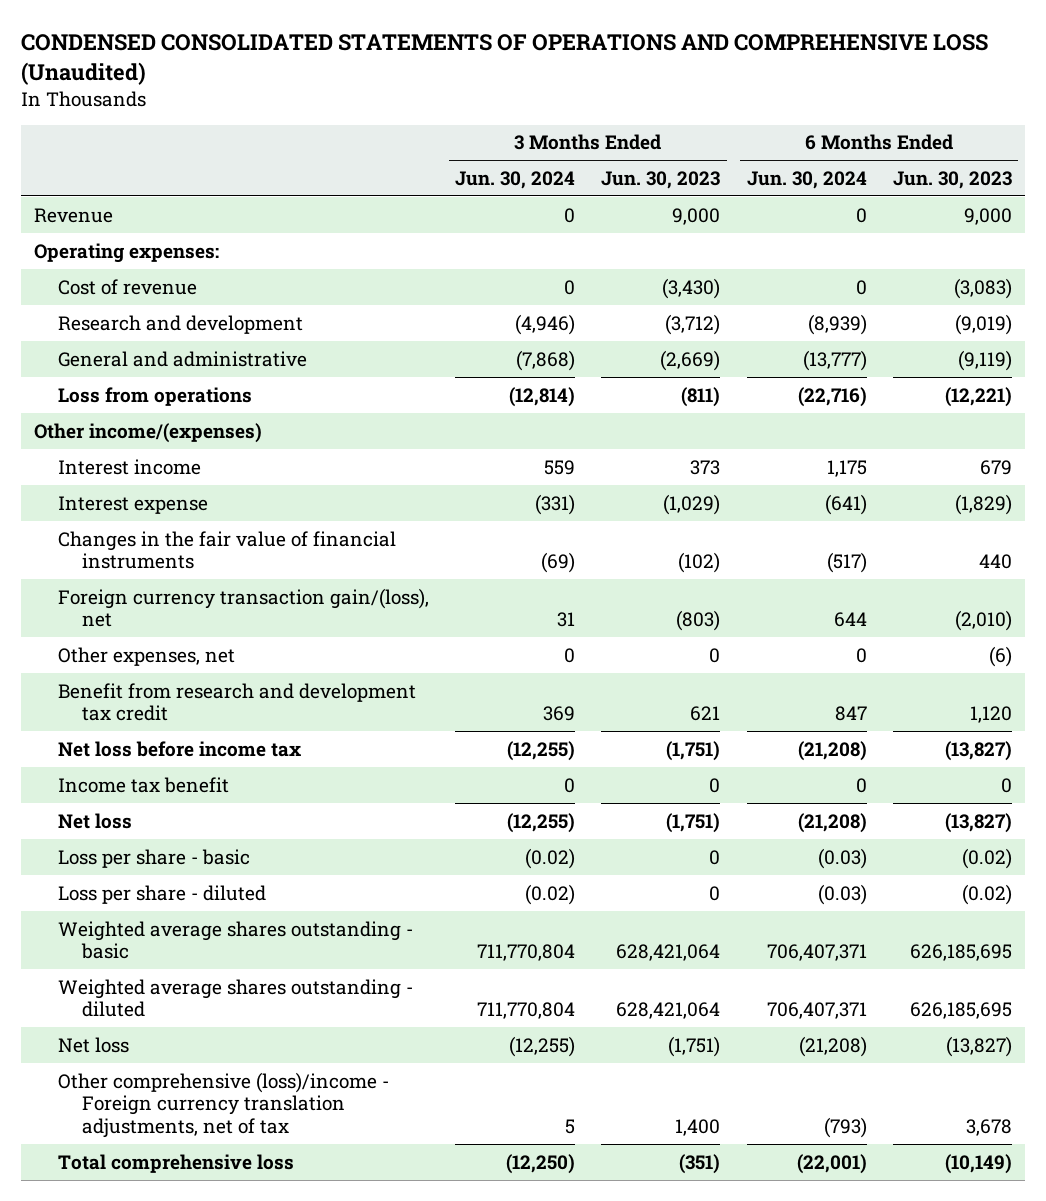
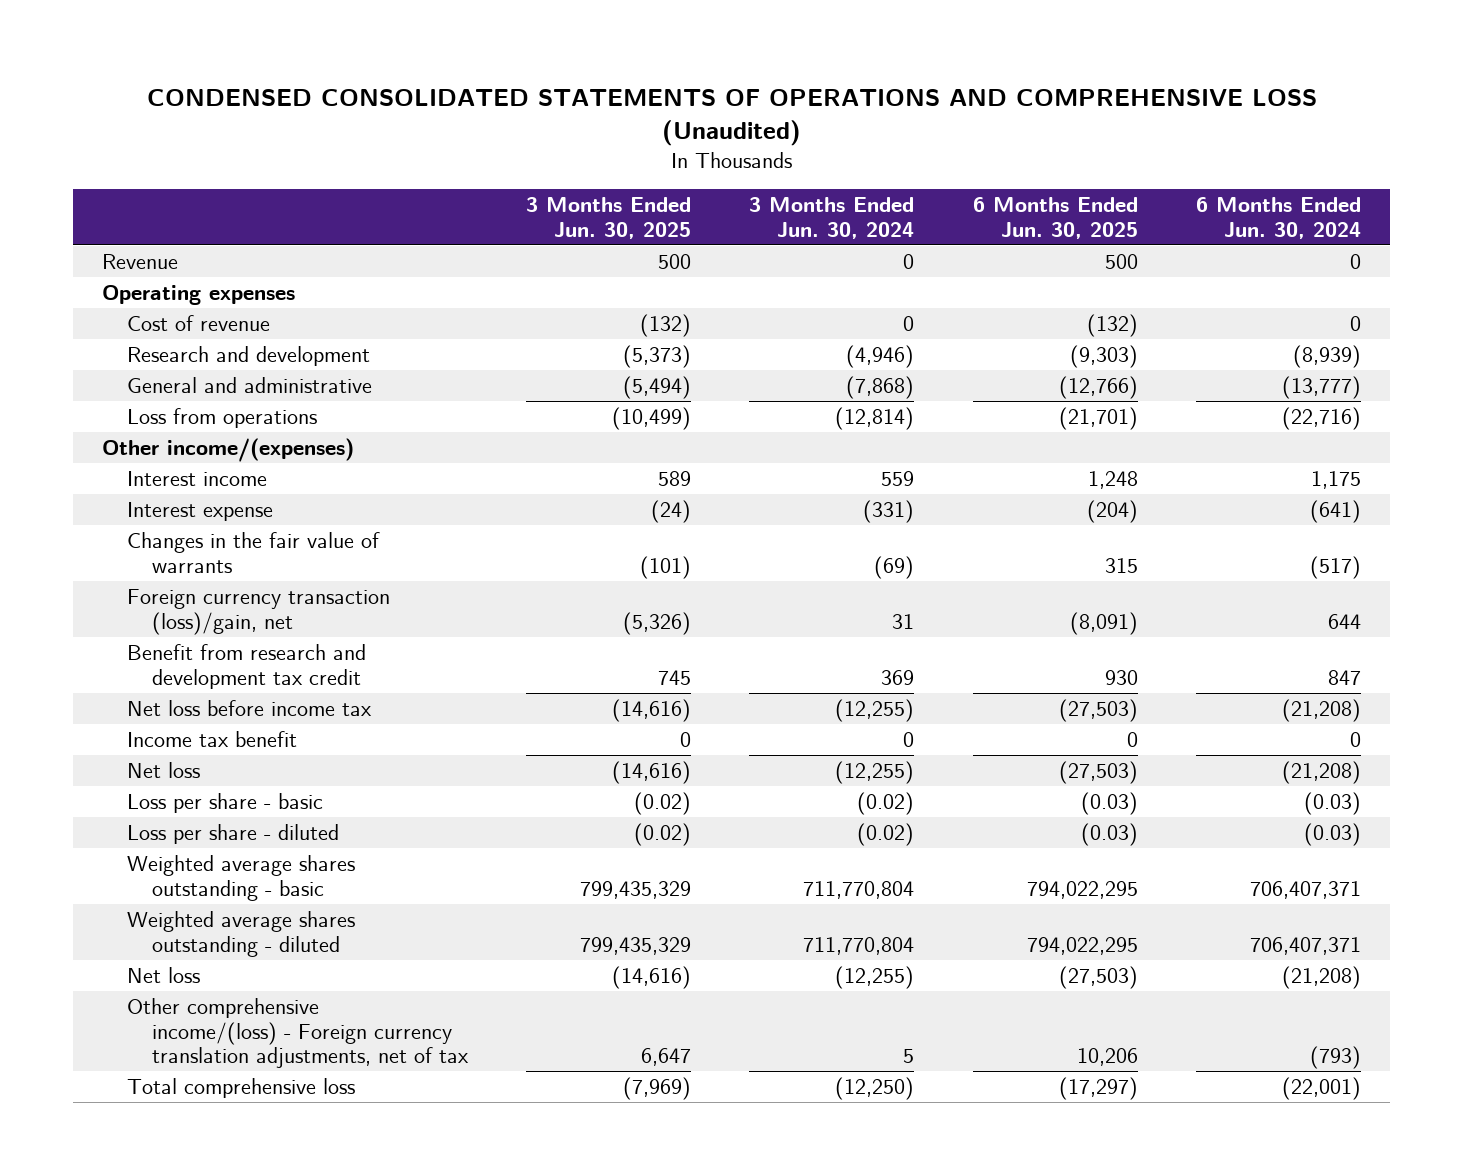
[601,170,721,189] Jun. 30, 2023 -> none
[892,170,1012,189] Jun. 30, 2023 -> none
none -> [526,197,692,239] 3 Months Ended Jun. 30, 2025
none -> [972,197,1138,239] 6 Months Ended Jun. 30, 2025
[33,242,219,263] Operating expenses: -> [102,285,296,306] Operating expenses
[58,646,236,666] Other expenses, net -> none
[58,530,397,570] Changes in the fair value of financial instruments -> [126,532,380,573] Changes in the fair value of warrants
[58,587,430,628] Foreign currency transaction gain/(loss), net -> [126,589,390,635] Foreign currency transaction (loss)/gain, net
[58,1071,390,1138] Other comprehensive (loss)/income - Foreign currency translation adjustments, net of tax -> [126,998,469,1069] Other comprehensive income/(loss) - Foreign currency translation adjustments, net of tax

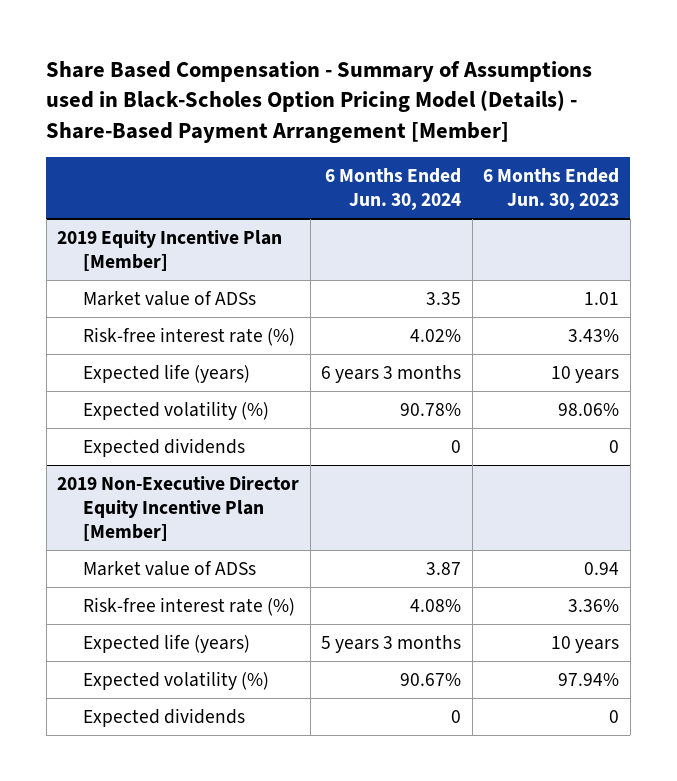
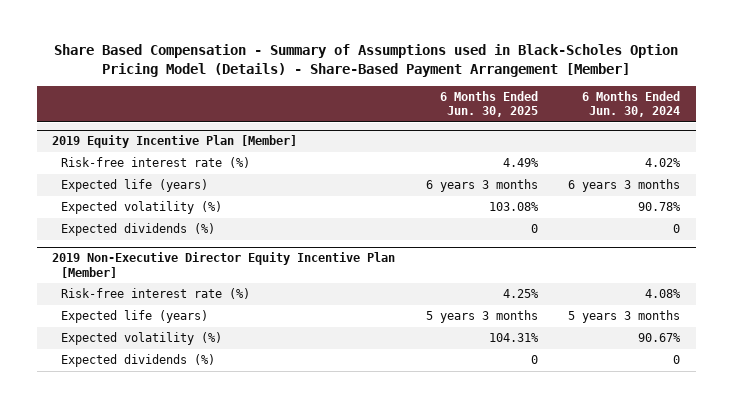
[483,168,620,211] 6 Months Ended Jun. 30, 2023 -> none
none -> [439,90,538,118] 6 Months Ended Jun. 30, 2025
[83,290,257,306] Market value of ADSs -> none
[83,437,246,457] Expected dividends -> [60,223,215,237] Expected dividends (%)
[83,560,257,576] Market value of ADSs -> none
[83,707,246,727] Expected dividends -> [60,354,215,368] Expected dividends (%)

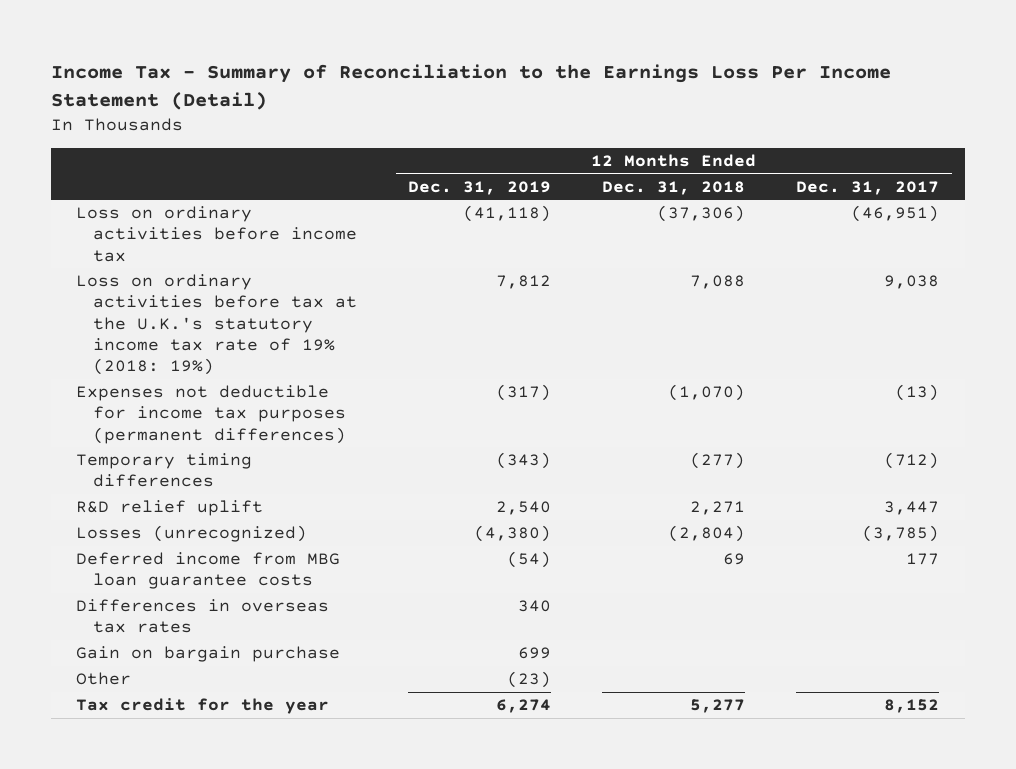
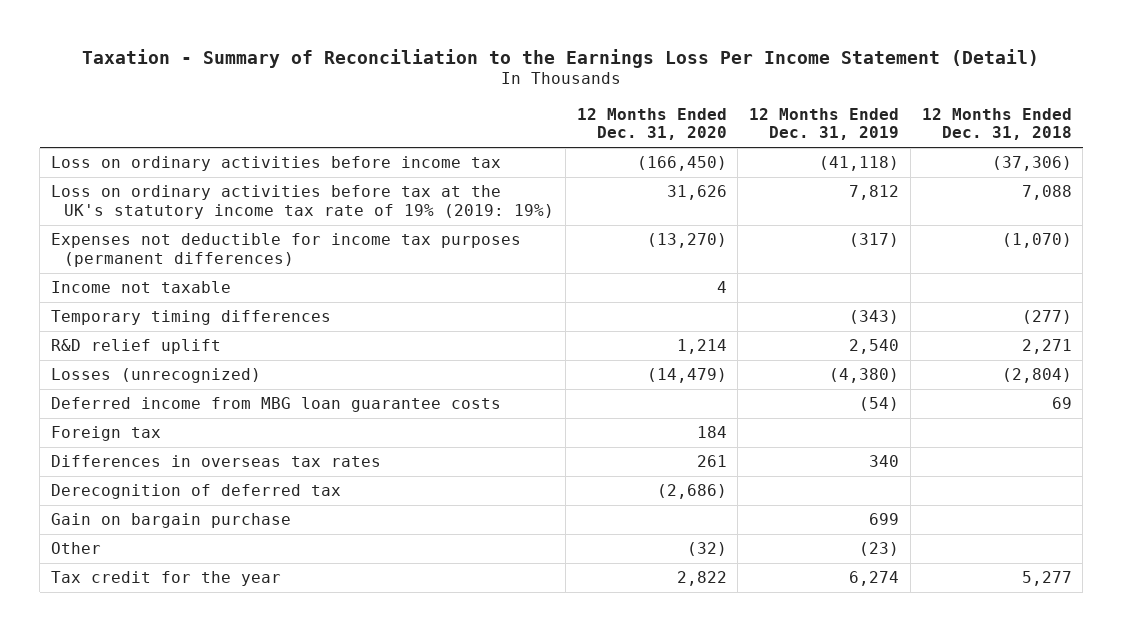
[50,64,891,111] Income Tax - Summary of Reconciliation to the Earnings Loss Per Income Statement (Detail) -> [82,48,1040,68] Taxation - Summary of Reconciliation to the Earnings Loss Per Income Statement (Detail)
[796,180,940,195] Dec. 31, 2017 -> none
none -> [576,107,727,141] 12 Months Ended Dec. 31, 2020
[76,274,358,375] Loss on ordinary activities before tax at the U.K.'s statutory income tax rate of 19% (2018: 19%) -> [51,185,555,219] Loss on ordinary activities before tax at the UK's statutory income tax rate of 19% (2019: 19%)
none -> [51,281,232,294] Income not taxable
none -> [51,426,162,442] Foreign tax
none -> [51,484,342,500] Derecognition of deferred tax

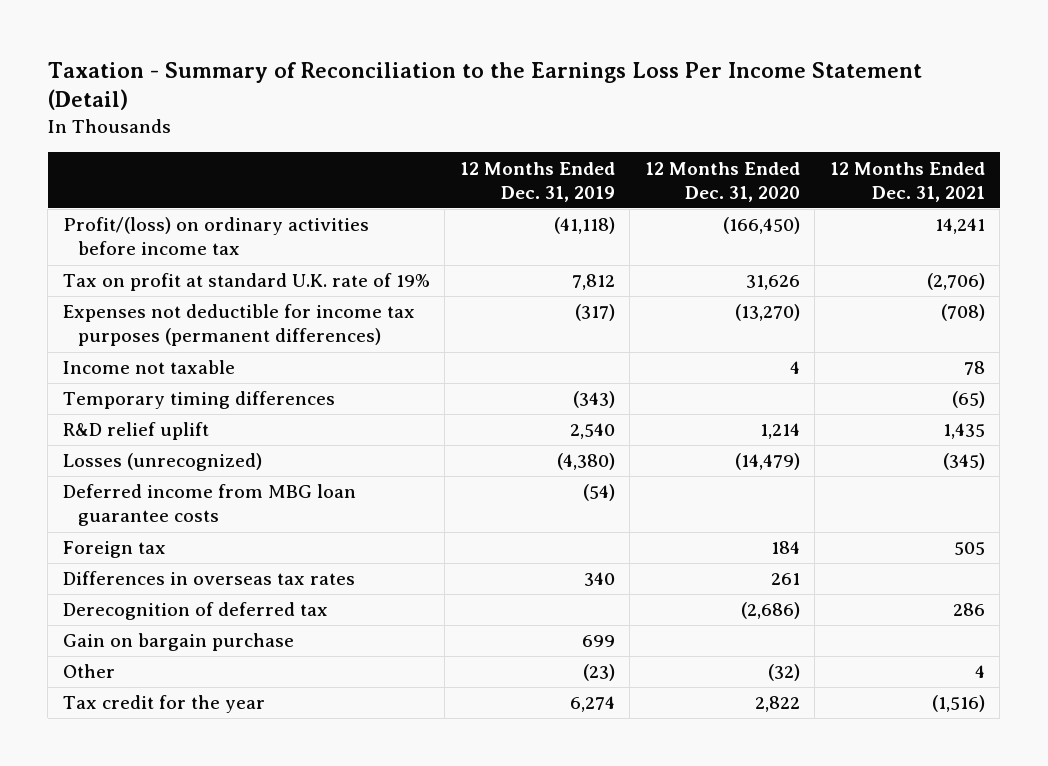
[921,107,1072,141] 12 Months Ended Dec. 31, 2018 -> none
none -> [829,161,985,202] 12 Months Ended Dec. 31, 2021
[51,156,502,172] Loss on ordinary activities before income tax -> [62,217,369,256] Profit/(loss) on ordinary activities before income tax
[51,185,555,219] Loss on ordinary activities before tax at the UK's statutory income tax rate of 19% (2019: 19%) -> [62,273,430,292] Tax on profit at standard U.K. rate of 19%

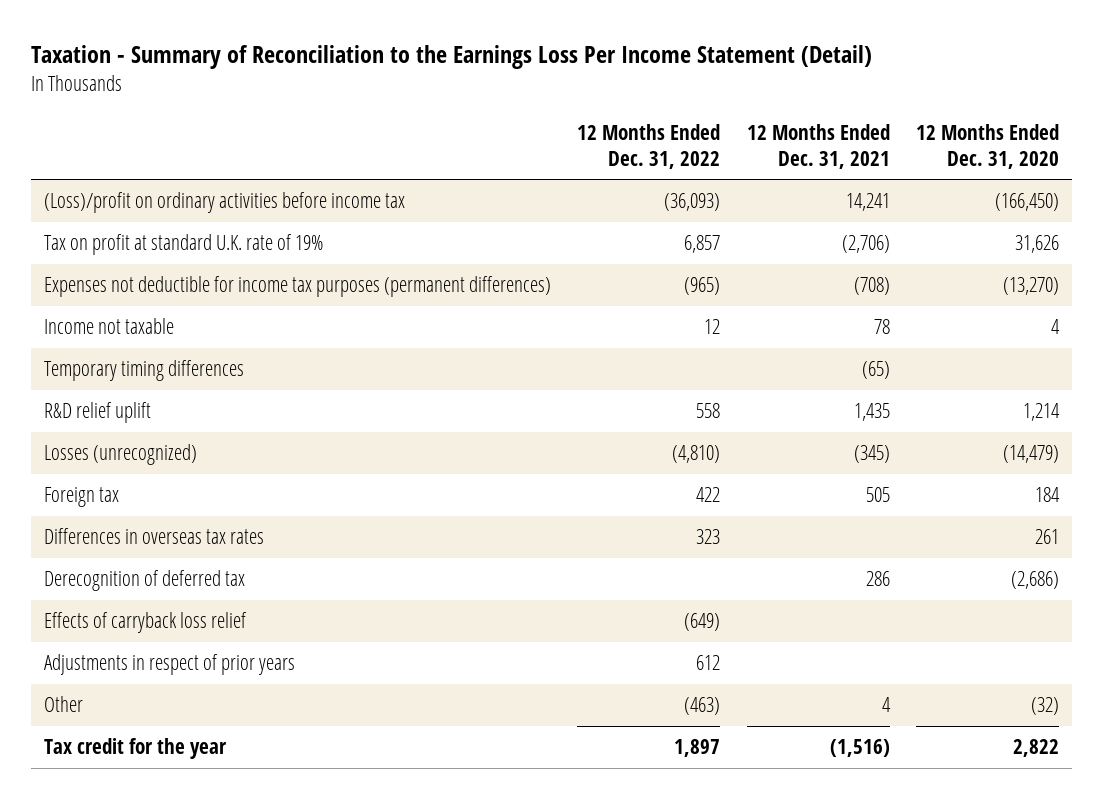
[459,161,615,202] 12 Months Ended Dec. 31, 2019 -> none
none -> [577,123,721,169] 12 Months Ended Dec. 31, 2022
[62,217,369,256] Profit/(loss) on ordinary activities before income tax -> [44,192,406,214] (Loss)/profit on ordinary activities before income tax
[62,484,356,527] Deferred income from MBG loan guarantee costs -> none
[62,633,294,652] Gain on bargain purchase -> none
none -> [44,612,248,634] Effects of carryback loss relief
none -> [44,654,296,676] Adjustments in respect of prior years

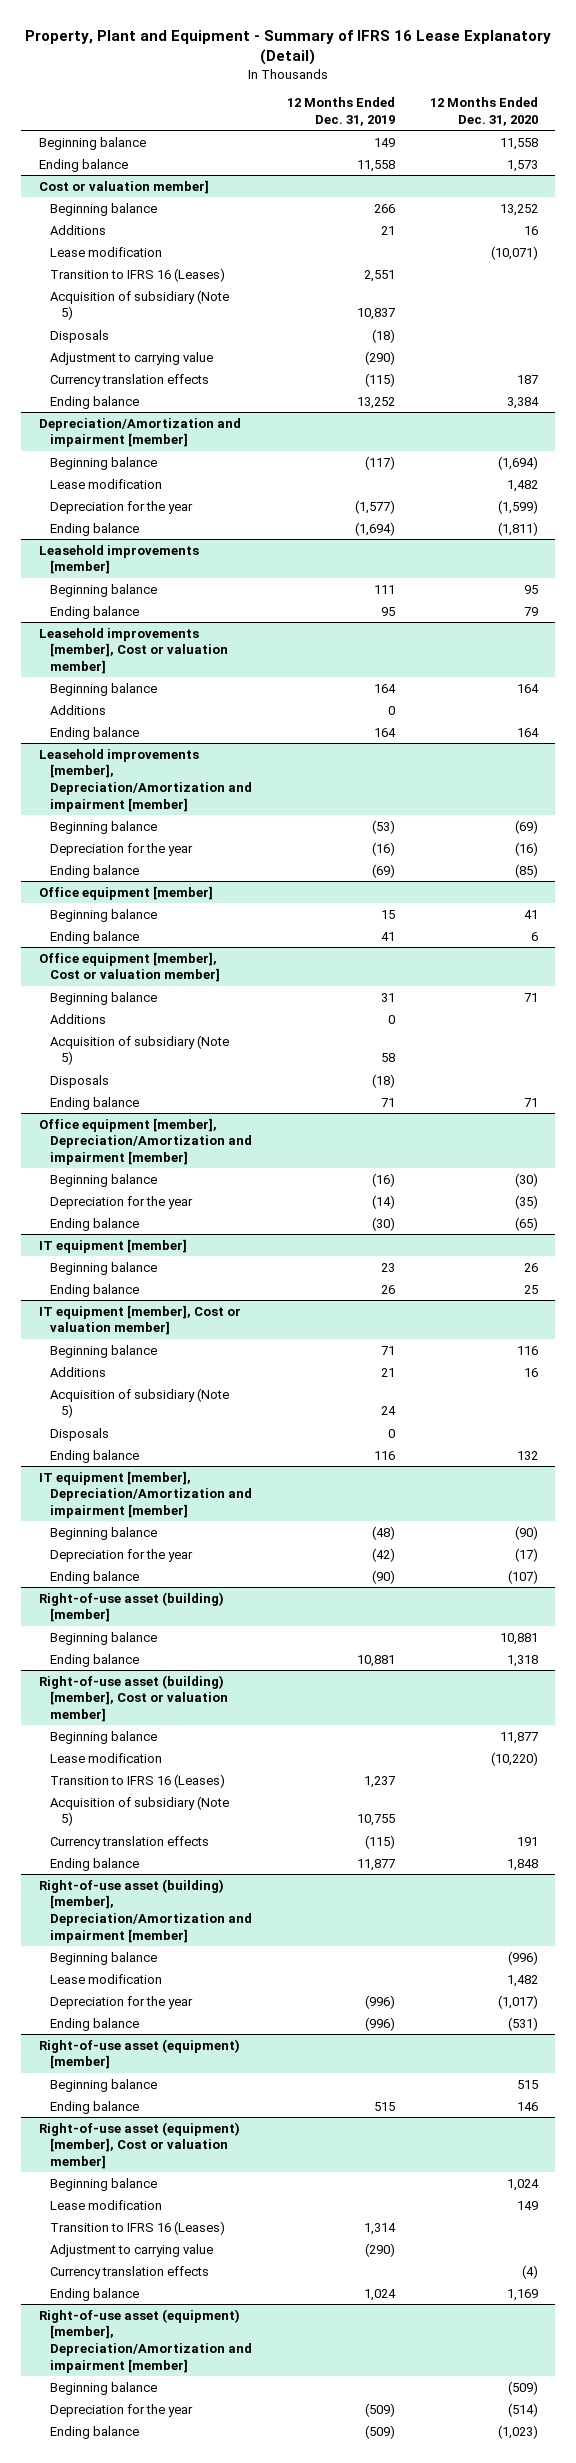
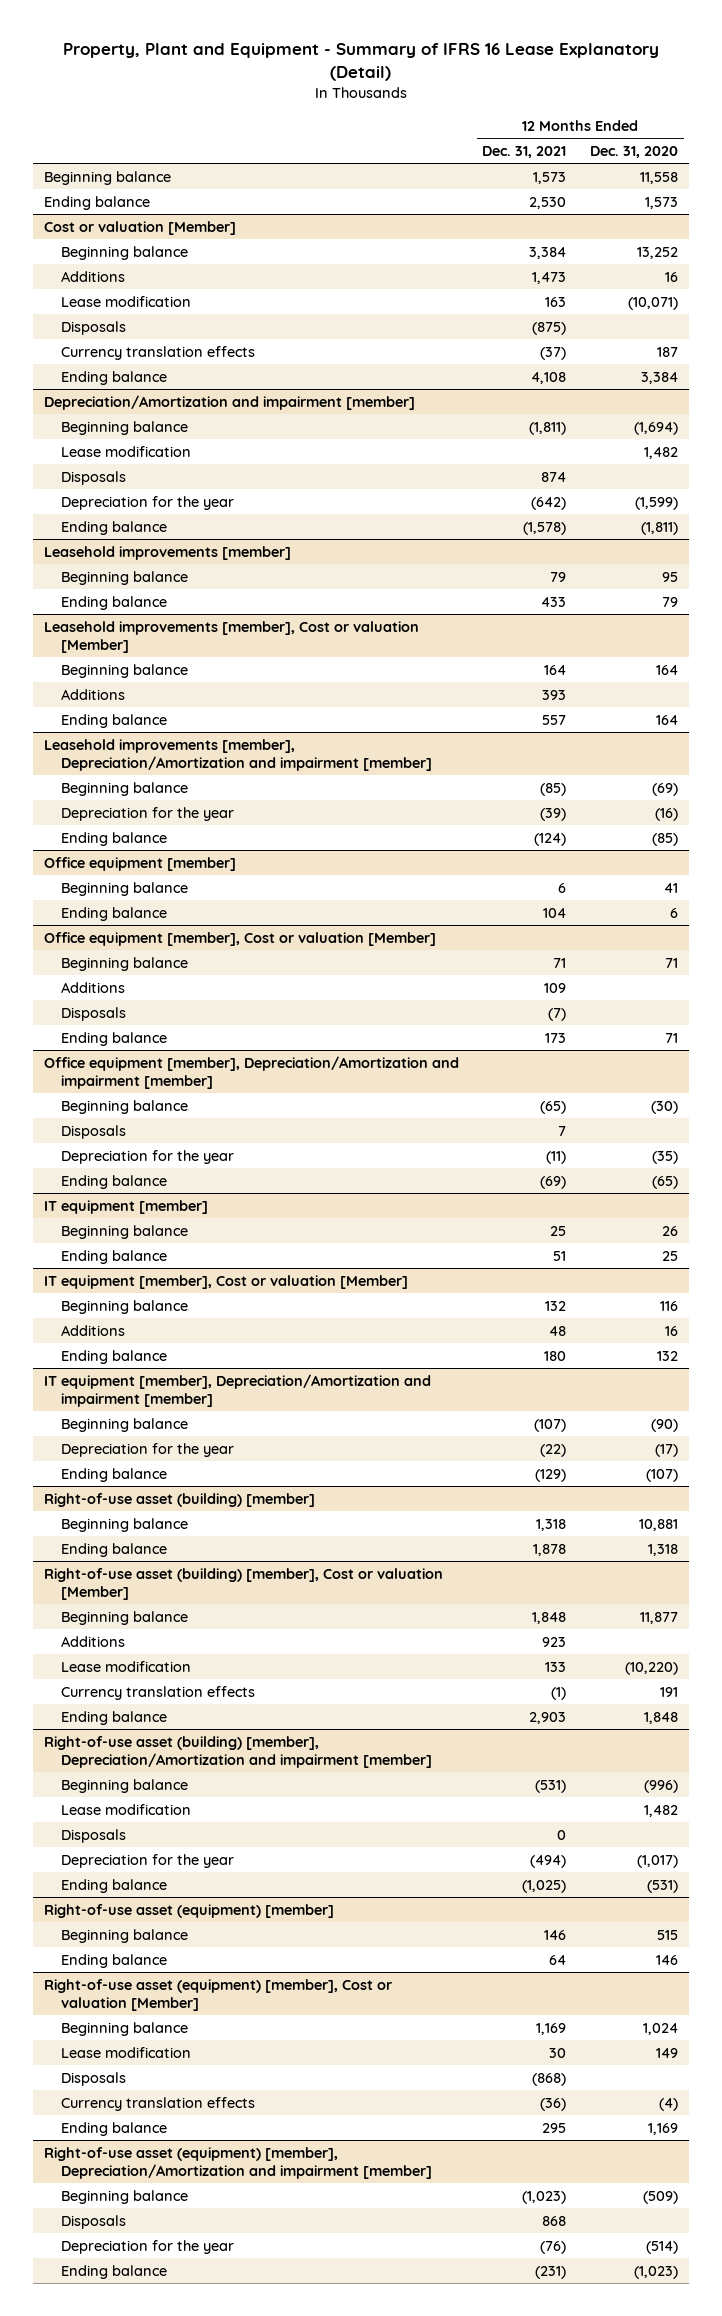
[286,96,395,126] 12 Months Ended Dec. 31, 2019 -> none
none -> [482,145,567,158] Dec. 31, 2021
[38,179,209,194] Cost or valuation member] -> [44,220,237,235] Cost or valuation [Member]
[49,267,225,282] Transition to IFRS 16 (Leases) -> none
[49,289,229,321] Acquisition of subsidiary (Note 5) -> none
[49,351,213,365] Adjustment to carrying value -> none
none -> [60,470,126,485] Disposals
[38,627,228,675] Leasehold improvements [member], Cost or valuation member] -> [44,620,420,653] Leasehold improvements [member], Cost or valuation [Member]
[38,951,220,983] Office equipment [member], Cost or valuation member] -> [44,931,437,946] Office equipment [member], Cost or valuation [Member]
[49,1034,229,1066] Acquisition of subsidiary (Note 5) -> none
none -> [60,1124,126,1139] Disposals
[38,1304,241,1336] IT equipment [member], Cost or valuation member] -> [44,1274,409,1289] IT equipment [member], Cost or valuation [Member]
[49,1387,229,1419] Acquisition of subsidiary (Note 5) -> none
[49,1427,109,1441] Disposals -> none
[38,1674,228,1723] Right-of-use asset (building) [member], Cost or valuation member] -> [44,1567,444,1600] Right-of-use asset (building) [member], Cost or valuation [Member]
none -> [60,1635,125,1647] Additions
[49,1773,225,1788] Transition to IFRS 16 (Leases) -> none
[49,1795,229,1827] Acquisition of subsidiary (Note 5) -> none
none -> [60,1828,126,1843] Disposals
[38,2121,240,2170] Right-of-use asset (equipment) [member], Cost or valuation member] -> [44,1978,393,2011] Right-of-use asset (equipment) [member], Cost or valuation [Member]
[49,2220,225,2235] Transition to IFRS 16 (Leases) -> none
[49,2243,213,2257] Adjustment to carrying value -> none
none -> [60,2071,126,2086] Disposals
none -> [60,2214,126,2229] Disposals

